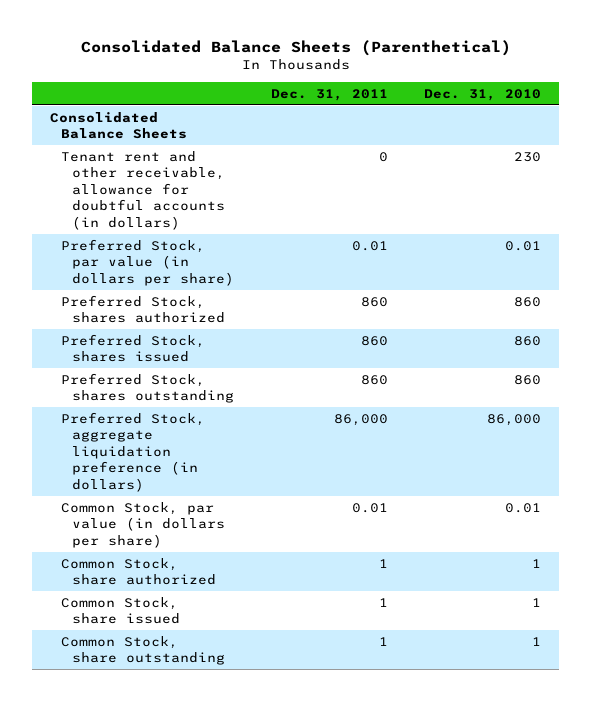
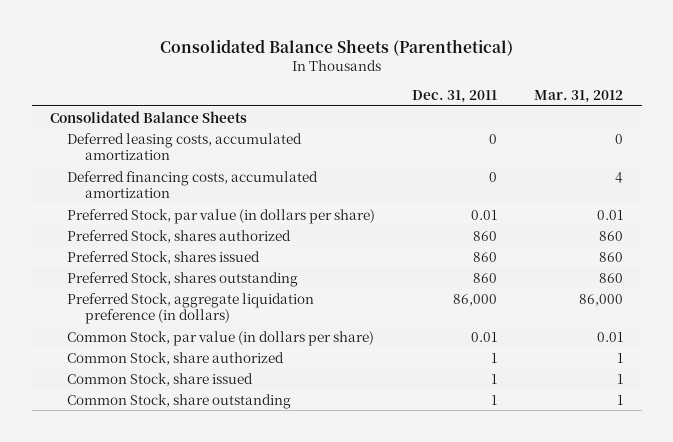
[424,88,542,101] Dec. 31, 2010 -> none
none -> [534,90,624,104] Mar. 31, 2012
[61,150,226,230] Tenant rent and other receivable, allowance for doubtful accounts (in dollars) -> none
none -> [67,132,303,161] Deferred leasing costs, accumulated amortization
none -> [67,170,319,199] Deferred financing costs, accumulated amortization

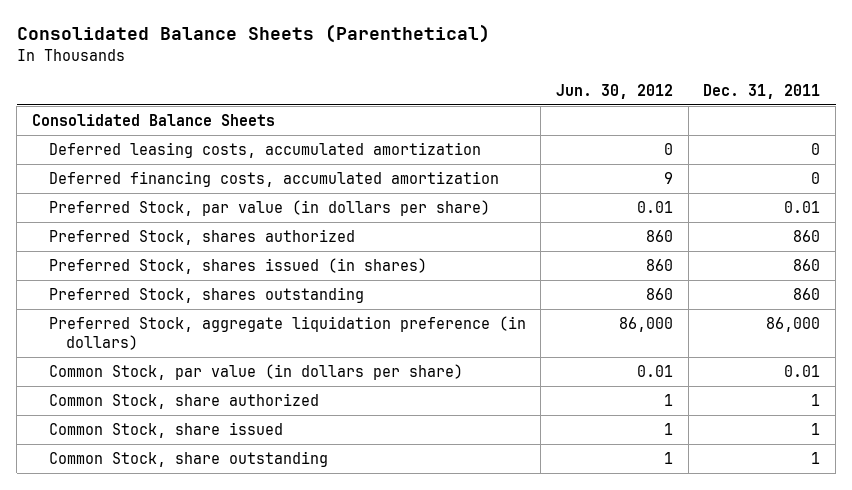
[534,90,624,104] Mar. 31, 2012 -> none
none -> [556,83,674,99] Jun. 30, 2012
[67,250,261,264] Preferred Stock, shares issued -> [48,258,427,275] Preferred Stock, shares issued (in shares)

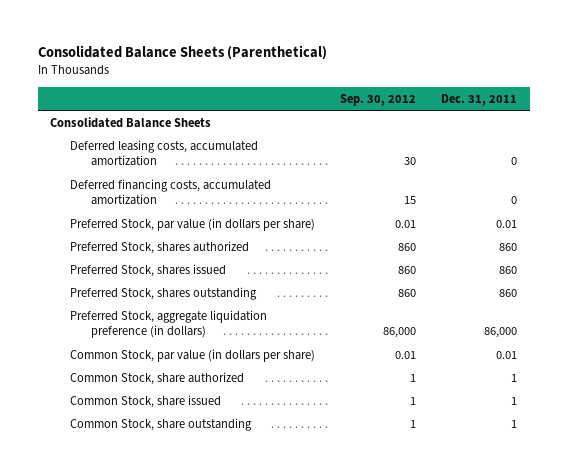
[556,83,674,99] Jun. 30, 2012 -> none
none -> [340,93,417,106] Sep. 30, 2012
[48,258,427,275] Preferred Stock, shares issued (in shares) -> [70,263,227,277] Preferred Stock, shares issued

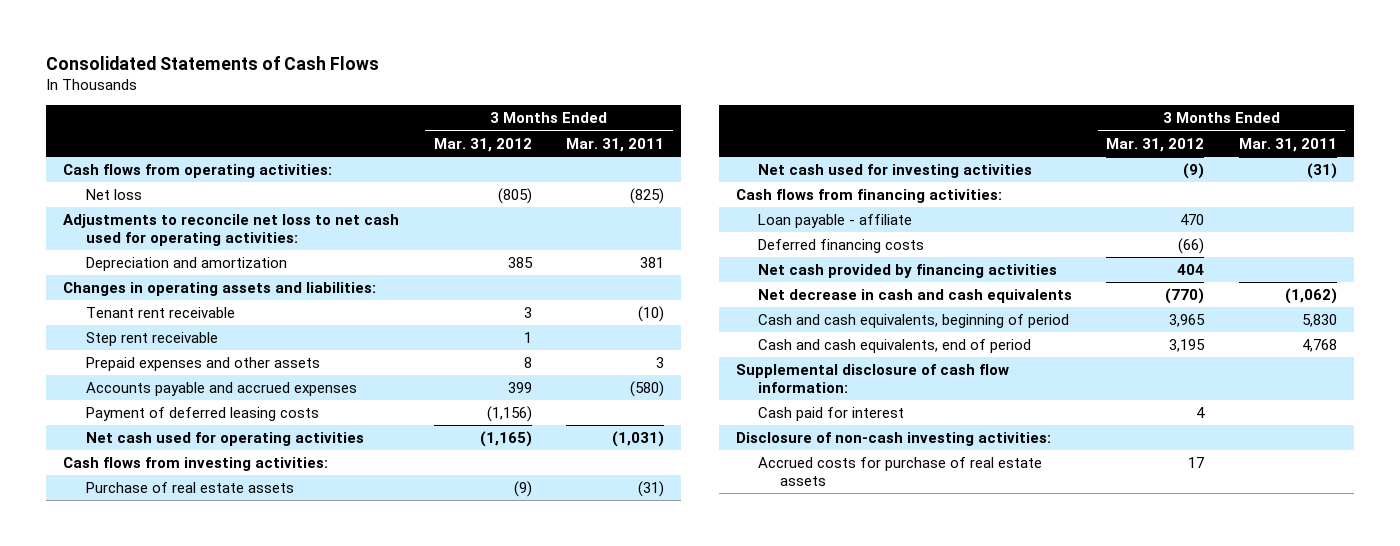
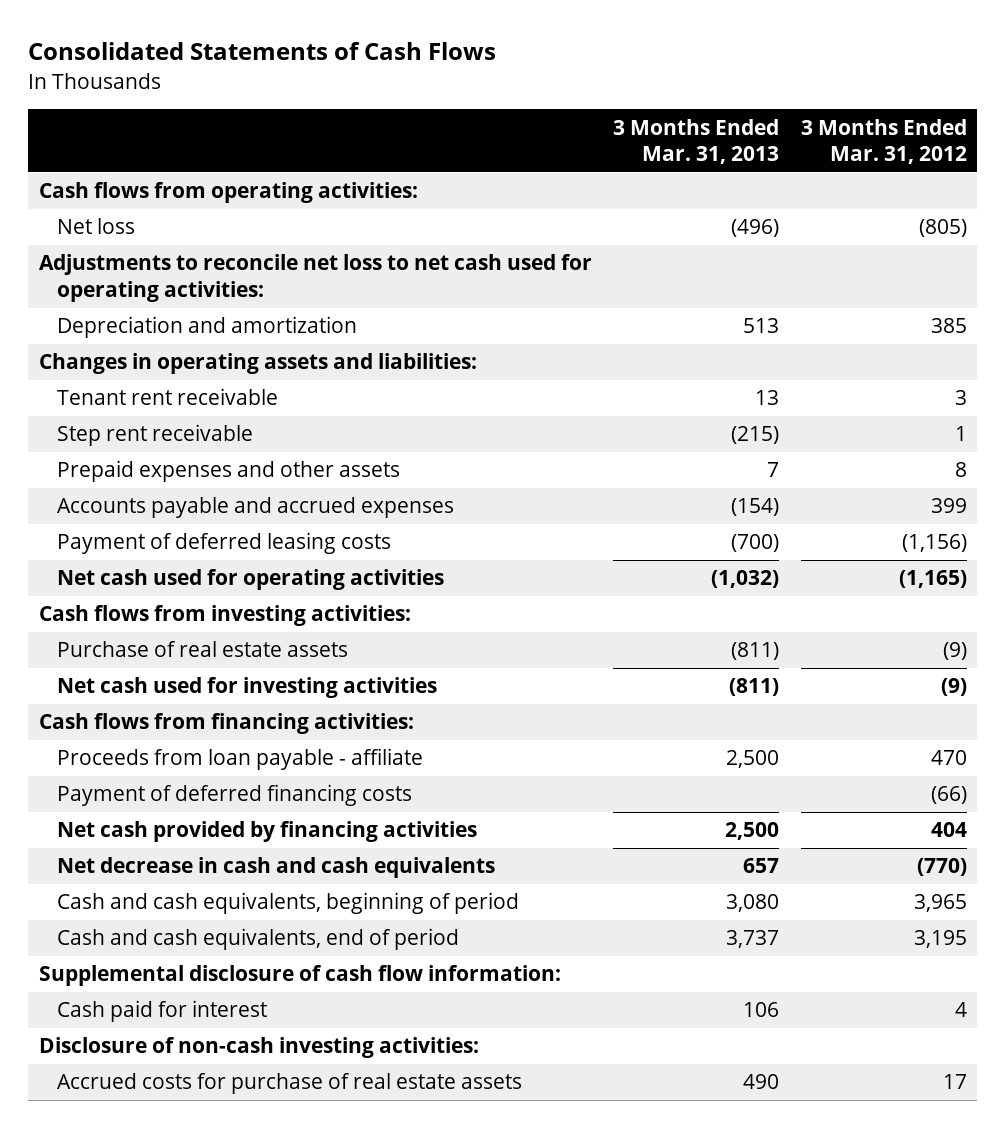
[566,137,665,152] Mar. 31, 2011 -> none
none -> [613,118,780,165] 3 Months Ended Mar. 31, 2013
[758,214,913,229] Loan payable - affiliate -> [57,748,424,771] Proceeds from loan payable - affiliate
[758,239,925,254] Deferred financing costs -> [57,784,413,807] Payment of deferred financing costs

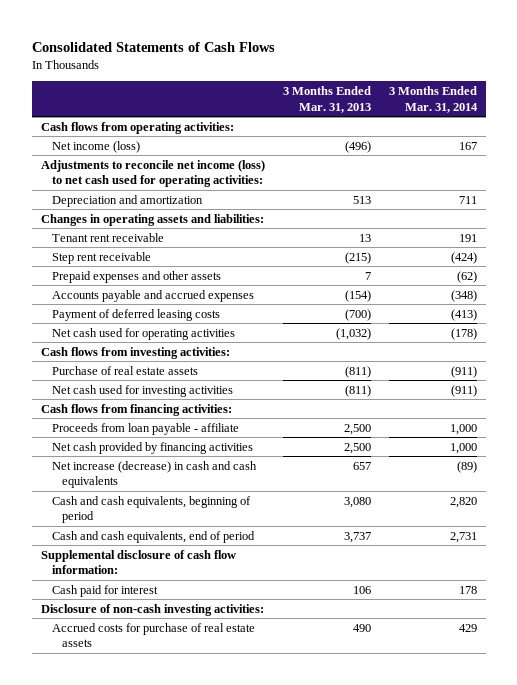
[800,118,967,165] 3 Months Ended Mar. 31, 2012 -> none
none -> [388,86,478,113] 3 Months Ended Mar. 31, 2014
[57,218,136,235] Net loss -> [51,140,140,153] Net income (loss)
[38,254,592,303] Adjustments to reconcile net loss to net cash used for operating activities: -> [40,159,265,188] Adjustments to reconcile net income (loss) to net cash used for operating activities:
[57,784,413,807] Payment of deferred financing costs -> none
[57,857,496,879] Net decrease in cash and cash equivalents -> [51,460,257,489] Net increase (decrease) in cash and cash equivalents

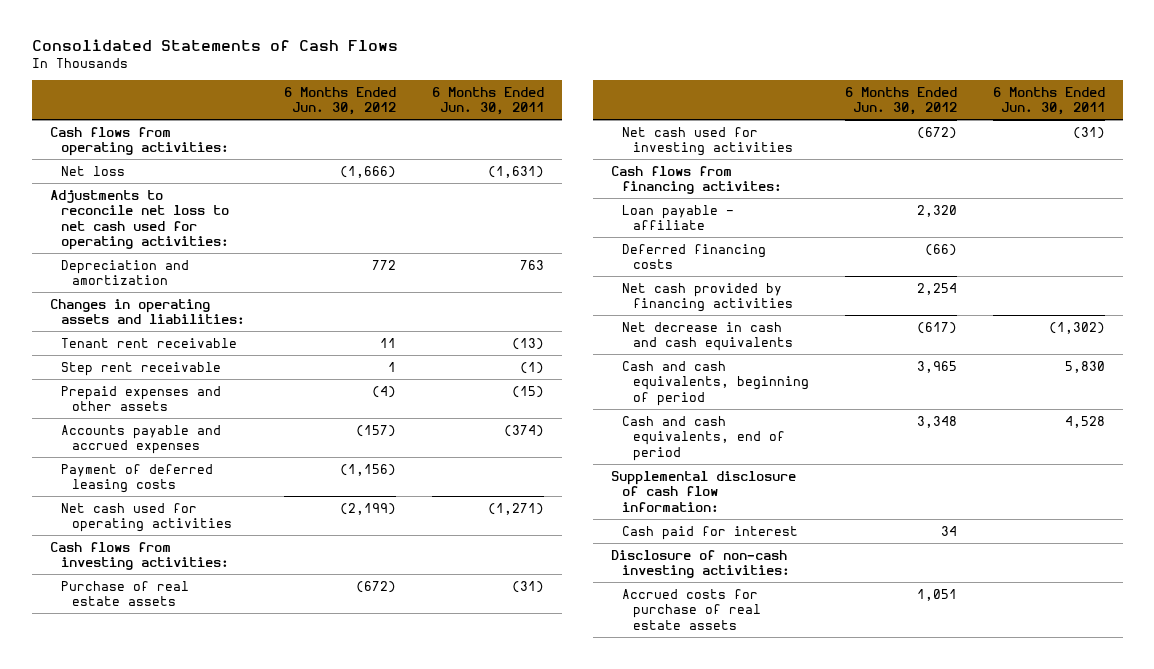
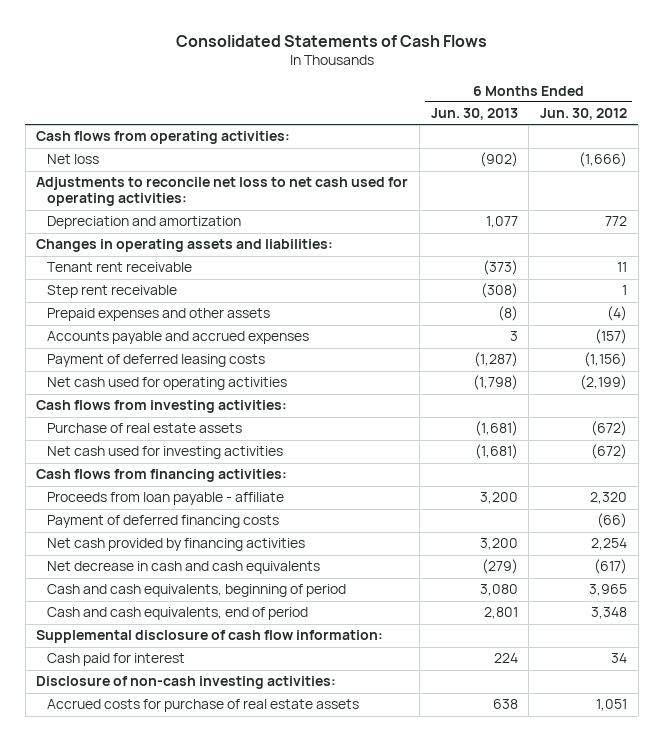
[431,86,544,116] 6 Months Ended Jun. 30, 2011 -> none
none -> [430,108,518,121] Jun. 30, 2013
[610,165,782,195] Cash flows from financing activites: -> [36,469,288,483] Cash flows from financing activities:
[621,204,734,231] Loan payable - affiliate -> [47,492,285,506] Proceeds from loan payable - affiliate
[621,243,766,270] Deferred financing costs -> [47,515,280,529] Payment of deferred financing costs

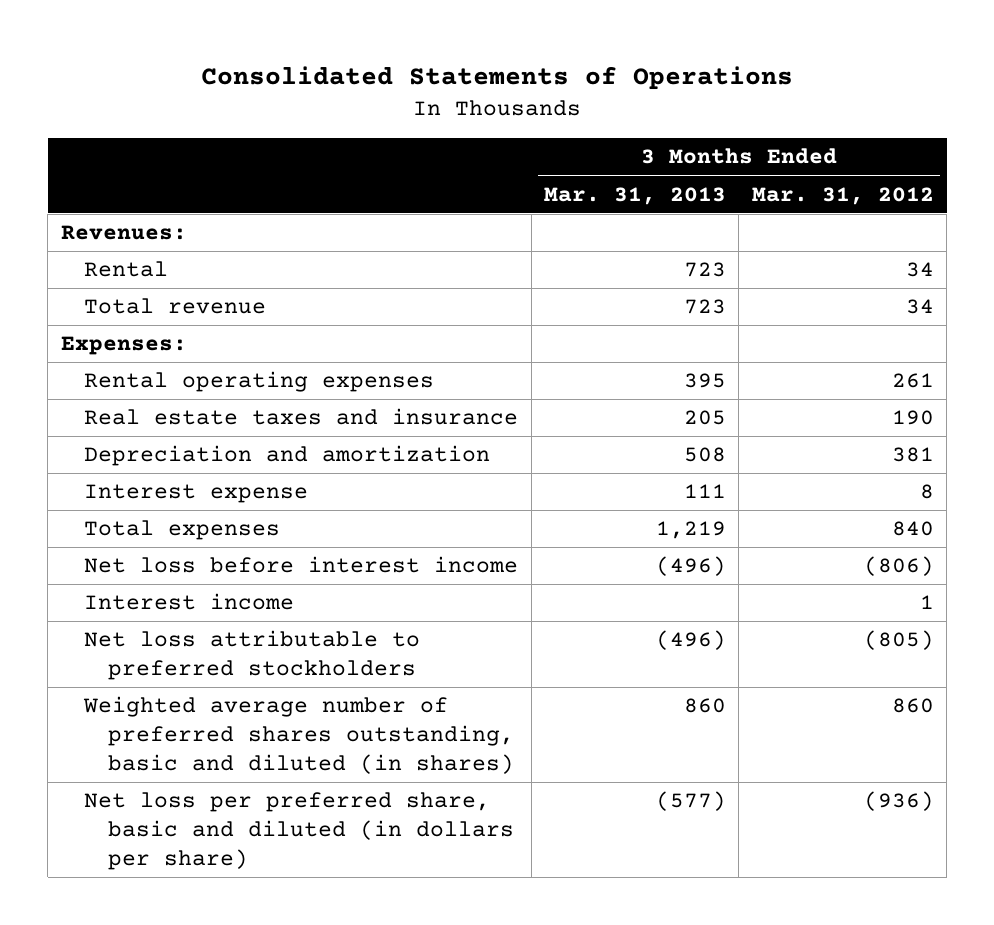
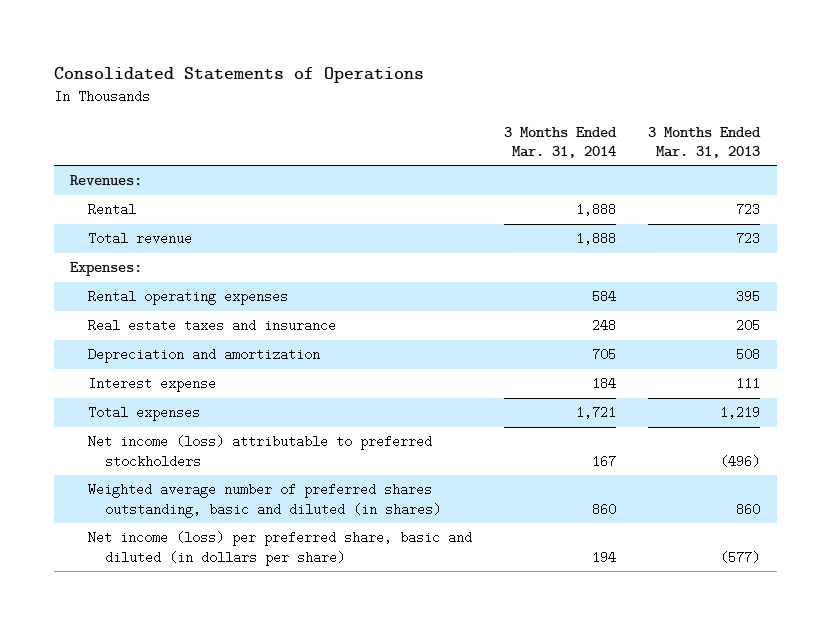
[751,186,934,205] Mar. 31, 2012 -> none
none -> [503,126,617,158] 3 Months Ended Mar. 31, 2014
[84,556,519,574] Net loss before interest income -> none
[84,593,295,611] Interest income -> none
[84,630,421,681] Net loss attributable to preferred stockholders -> [87,435,432,468] Net income (loss) attributable to preferred stockholders
[84,792,514,870] Net loss per preferred share, basic and diluted (in dollars per share) -> [87,531,472,566] Net income (loss) per preferred share, basic and diluted (in dollars per share)

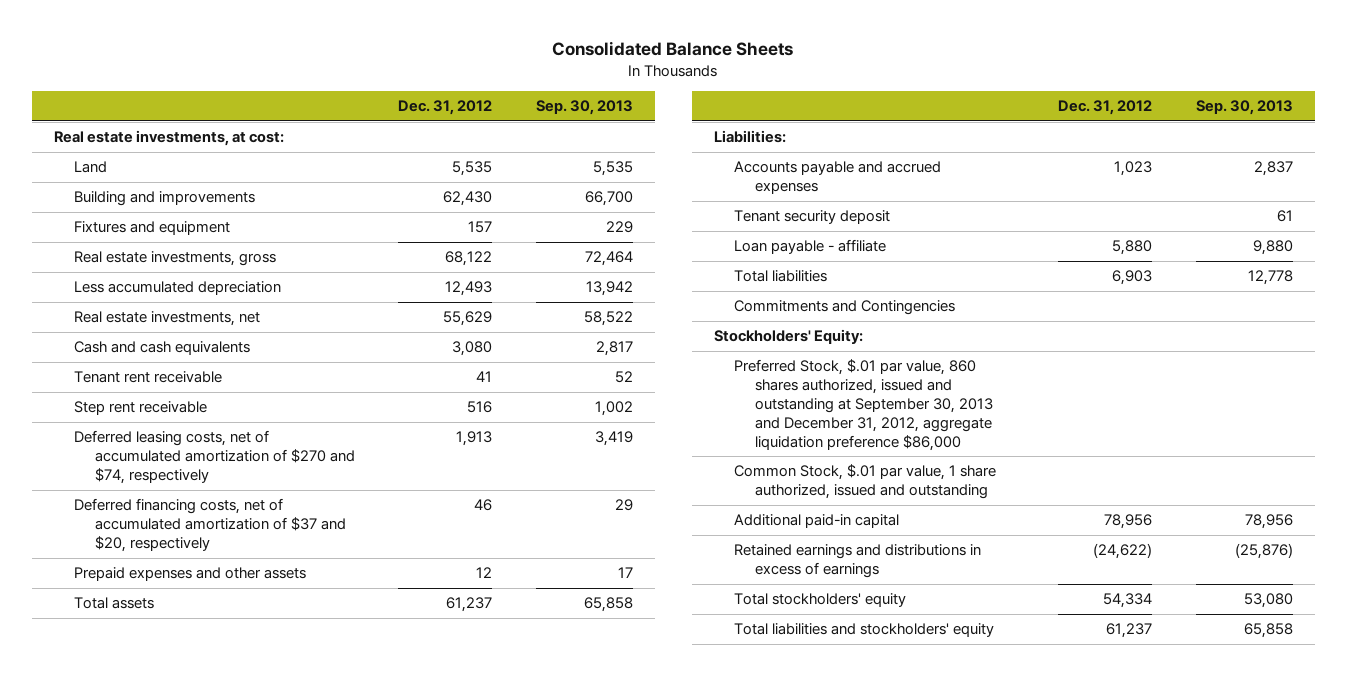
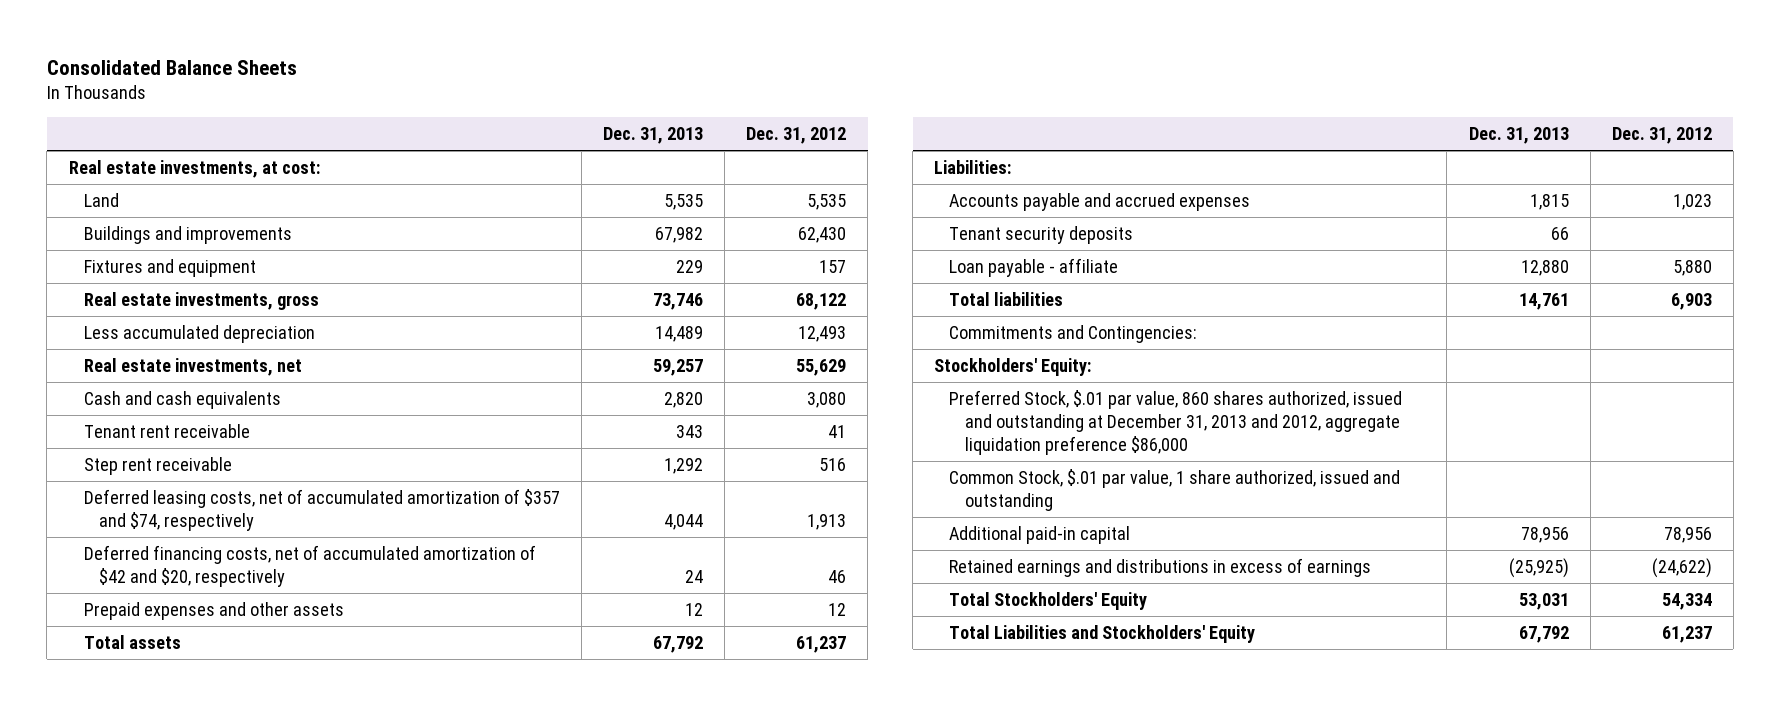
[535,100,633,116] Sep. 30, 2013 -> none
none -> [602,127,703,145] Dec. 31, 2013
[74,191,256,207] Building and improvements -> [83,225,292,244] Buildings and improvements
[74,430,355,484] Deferred leasing costs, net of accumulated amortization of $270 and $74, respectively -> [83,488,560,532] Deferred leasing costs, net of accumulated amortization of $357 and $74, respectively
[74,498,346,552] Deferred financing costs, net of accumulated amortization of $37 and $20, respectively -> [83,544,536,588] Deferred financing costs, net of accumulated amortization of $42 and $20, respectively
[734,210,891,225] Tenant security deposit -> [949,225,1134,244] Tenant security deposits
[734,300,956,316] Commitments and Contingencies -> [949,324,1198,343] Commitments and Contingencies:
[734,359,993,451] Preferred Stock, $.01 par value, 860 shares authorized, issued and outstanding at September 30, 2013 and December 31, 2012, aggregate liquidation preference $86,000 -> [949,389,1403,456] Preferred Stock, $.01 par value, 860 shares authorized, issued and outstanding at December 31, 2013 and 2012, aggregate liquidation preference $86,000
[734,593,907,608] Total stockholders' equity -> [949,591,1148,610] Total Stockholders' Equity
[734,623,995,638] Total liabilities and stockholders' equity -> [949,624,1256,643] Total Liabilities and Stockholders' Equity

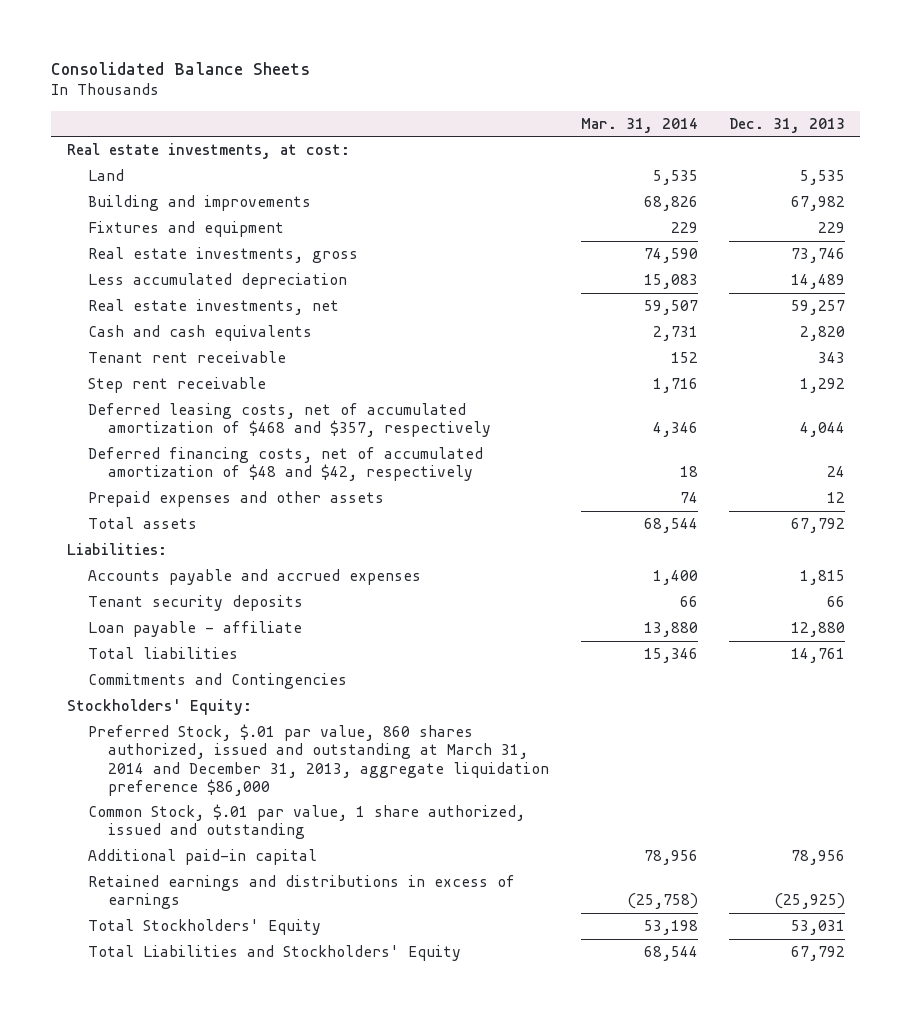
[745,127,846,145] Dec. 31, 2012 -> none
none -> [580,117,698,133] Mar. 31, 2014
[83,225,292,244] Buildings and improvements -> [87,195,311,212] Building and improvements
[83,488,560,532] Deferred leasing costs, net of accumulated amortization of $357 and $74, respectively -> [87,403,492,438] Deferred leasing costs, net of accumulated amortization of $468 and $357, respectively
[83,544,536,588] Deferred financing costs, net of accumulated amortization of $42 and $20, respectively -> [87,447,483,482] Deferred financing costs, net of accumulated amortization of $48 and $42, respectively
[949,324,1198,343] Commitments and Contingencies: -> [87,673,347,690] Commitments and Contingencies
[949,389,1403,456] Preferred Stock, $.01 par value, 860 shares authorized, issued and outstanding at December 31, 2013 and 2012, aggregate liquidation preference $86,000 -> [87,724,550,796] Preferred Stock, $.01 par value, 860 shares authorized, issued and outstanding at March 31, 2014 and December 31, 2013, aggregate liquidation preference $86,000

